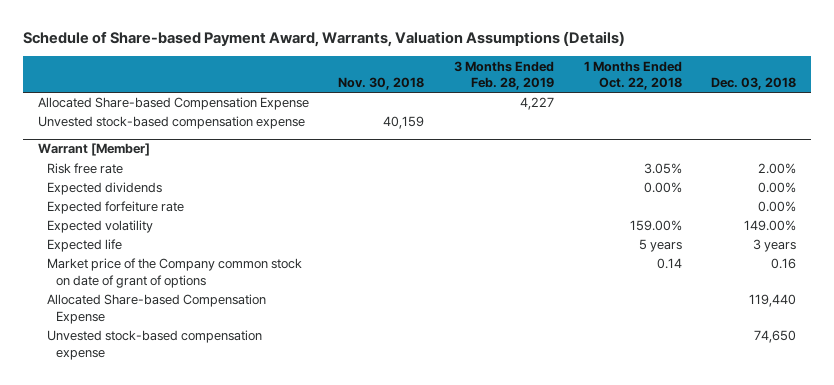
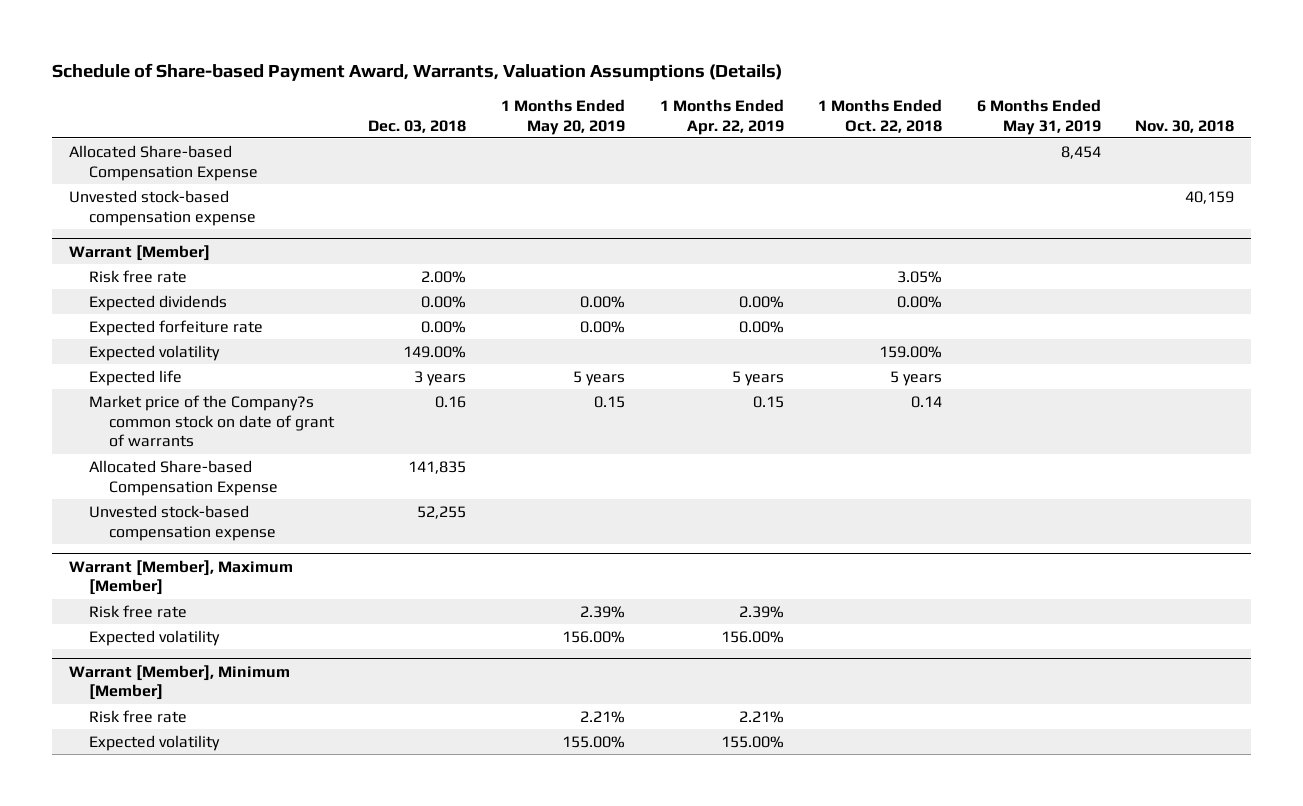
[454,60,555,90] 3 Months Ended Feb. 28, 2019 -> none
none -> [500,98,625,135] 1 Months Ended May 20, 2019
none -> [659,98,784,135] 1 Months Ended Apr. 22, 2019
none -> [976,98,1101,135] 6 Months Ended May 31, 2019
[46,258,302,288] Market price of the Company common stock on date of grant of options -> [88,394,335,448] Market price of the Company?s common stock on date of grant of warrants
[749,294,797,308] 119,440 -> [408,460,467,474] 141,835
[754,330,797,344] 74,650 -> [417,505,467,519] 52,255
none -> [69,559,294,596] Warrant [Member], Maximum [Member]
none -> [88,604,187,618] Risk free rate
none -> [88,629,220,646] Expected volatility
none -> [69,664,291,701] Warrant [Member], Minimum [Member]
none -> [88,709,187,723] Risk free rate
none -> [88,734,220,751] Expected volatility

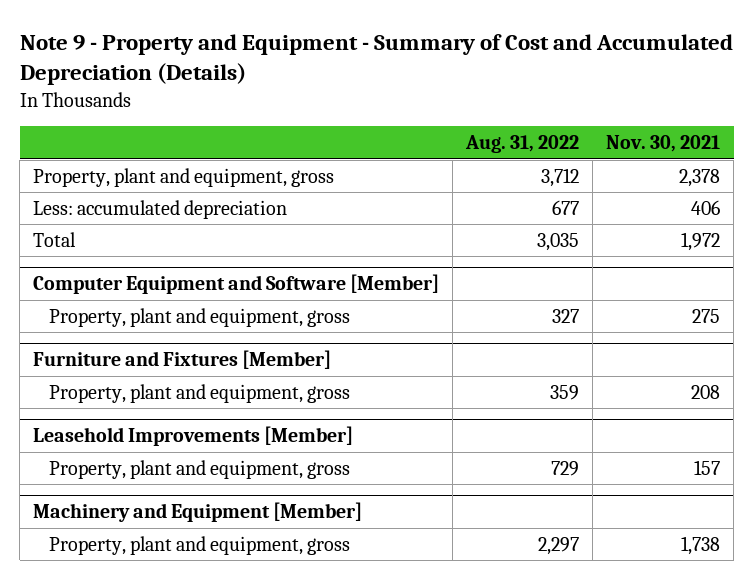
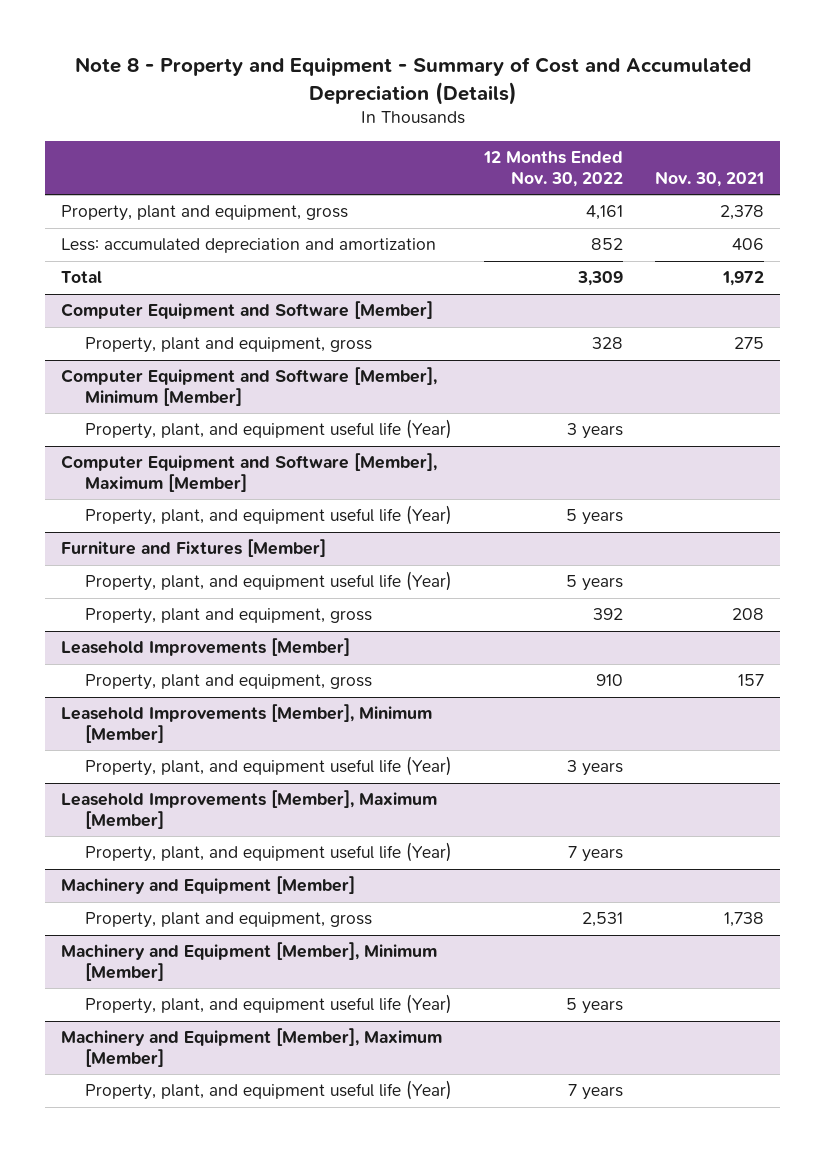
[19,34,733,86] Note 9 - Property and Equipment - Summary of Cost and Accumulated Depreciation (Details) -> [74,57,751,105] Note 8 - Property and Equipment - Summary of Cost and Accumulated Depreciation (Details)
[465,135,580,154] Aug. 31, 2022 -> none
none -> [483,151,624,187] 12 Months Ended Nov. 30, 2022
[33,199,288,219] Less: accumulated depreciation -> [60,238,436,254] Less: accumulated depreciation and amortization
none -> [60,367,437,406] Computer Equipment and Software [Member], Minimum [Member]
none -> [85,419,453,440] Property, plant, and equipment useful life (Year)
none -> [60,453,437,492] Computer Equipment and Software [Member], Maximum [Member]
none -> [85,505,453,526] Property, plant, and equipment useful life (Year)
none -> [85,571,453,592] Property, plant, and equipment useful life (Year)
none -> [60,704,432,743] Leasehold Improvements [Member], Minimum [Member]
none -> [85,756,453,777] Property, plant, and equipment useful life (Year)
none -> [60,790,437,829] Leasehold Improvements [Member], Maximum [Member]
none -> [85,842,453,863] Property, plant, and equipment useful life (Year)
none -> [60,942,437,981] Machinery and Equipment [Member], Minimum [Member]
none -> [85,994,453,1015] Property, plant, and equipment useful life (Year)
none -> [60,1028,442,1067] Machinery and Equipment [Member], Maximum [Member]
none -> [85,1080,453,1101] Property, plant, and equipment useful life (Year)

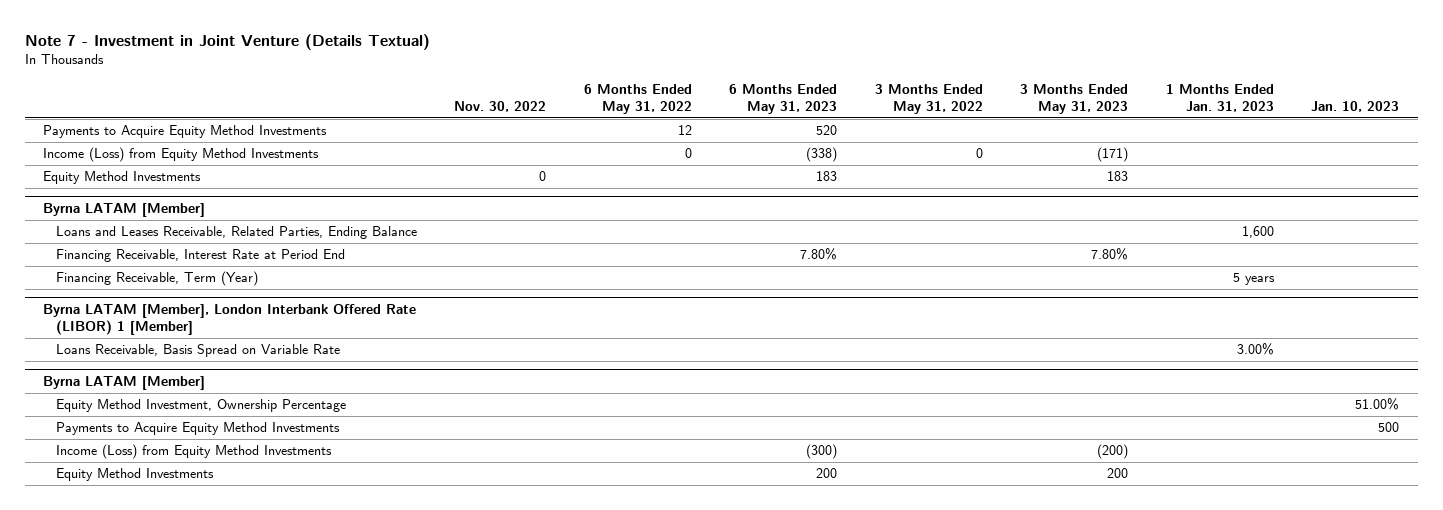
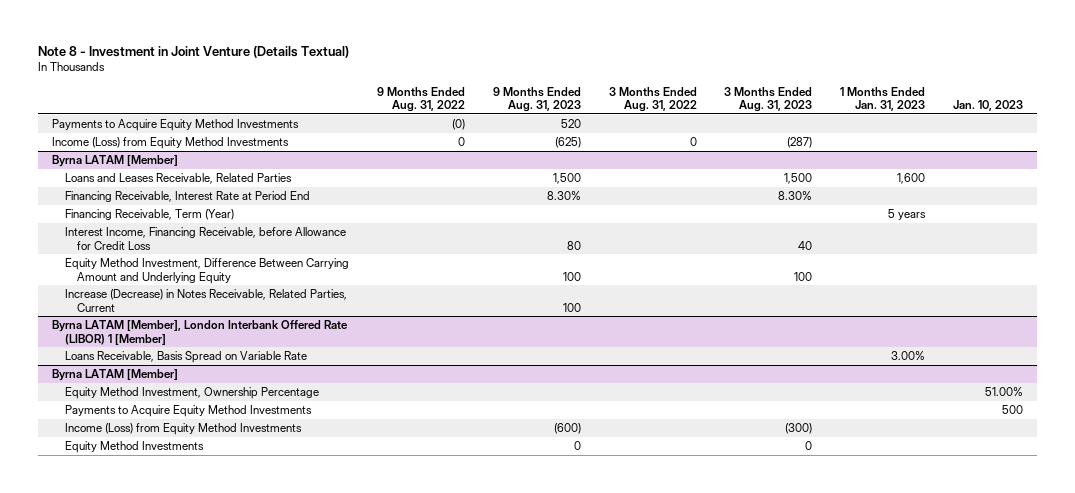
[24,33,430,50] Note 7 - Investment in Joint Venture (Details Textual) -> [38,45,350,58] Note 8 - Investment in Joint Venture (Details Textual)
[454,100,547,112] Nov. 30, 2022 -> none
[583,83,692,114] 6 Months Ended May 31, 2022 -> none
[729,83,838,114] 6 Months Ended May 31, 2023 -> none
[874,83,983,114] 3 Months Ended May 31, 2022 -> none
[1020,83,1129,114] 3 Months Ended May 31, 2023 -> none
none -> [376,86,465,113] 9 Months Ended Aug. 31, 2022
none -> [492,86,581,113] 9 Months Ended Aug. 31, 2023
none -> [608,86,697,113] 3 Months Ended Aug. 31, 2022
none -> [724,86,813,113] 3 Months Ended Aug. 31, 2023
[43,171,202,185] Equity Method Investments -> none
[55,226,417,240] Loans and Leases Receivable, Related Parties, Ending Balance -> [64,172,292,184] Loans and Leases Receivable, Related Parties
none -> [64,226,346,250] Interest Income, Financing Receivable, before Allowance for Credit Loss
none -> [64,257,349,284] Equity Method Investment, Difference Between Carrying Amount and Underlying Equity
none -> [64,288,347,312] Increase (Decrease) in Notes Receivable, Related Parties, Current

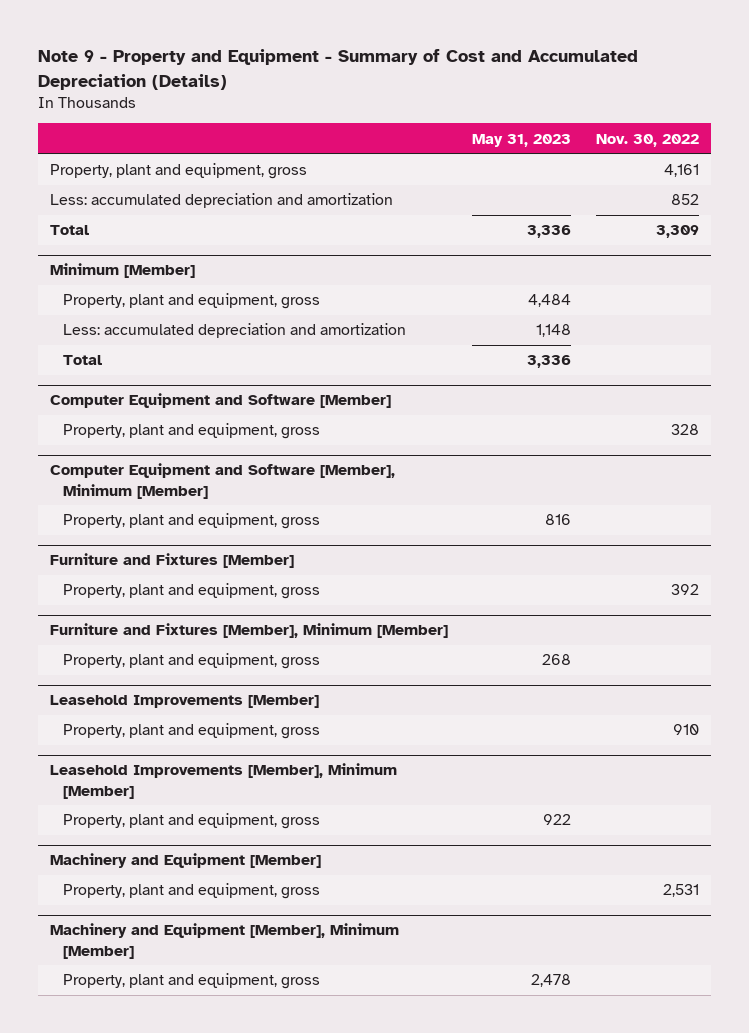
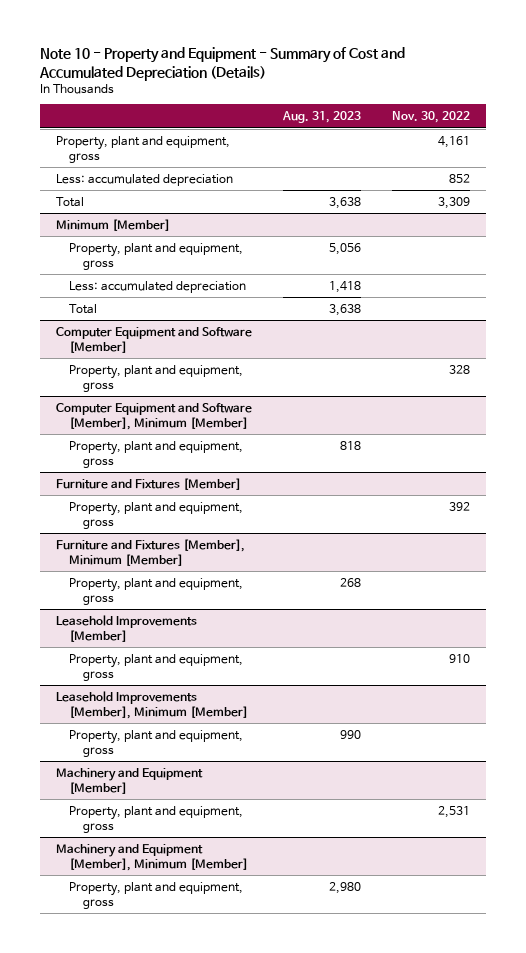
[37,49,638,90] Note 9 - Property and Equipment - Summary of Cost and Accumulated Depreciation (Details) -> [38,47,405,81] Note 10 - Property and Equipment - Summary of Cost and Accumulated Depreciation (Details)
[472,133,572,147] May 31, 2023 -> none
none -> [281,111,361,124] Aug. 31, 2023
[49,193,393,209] Less: accumulated depreciation and amortization -> [55,173,233,186] Less: accumulated depreciation
[62,323,406,339] Less: accumulated depreciation and amortization -> [69,280,247,293] Less: accumulated depreciation

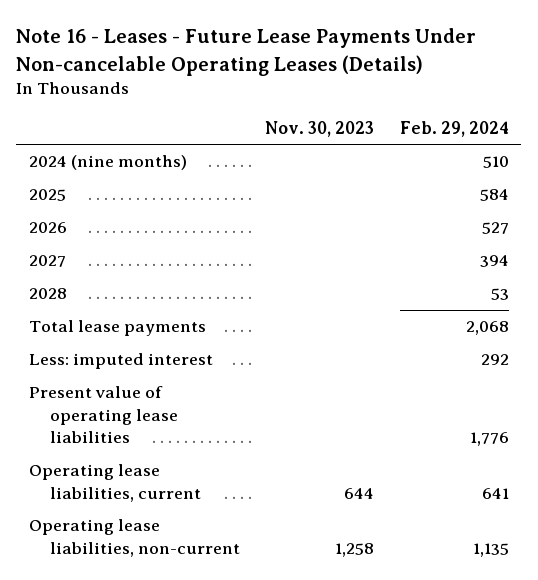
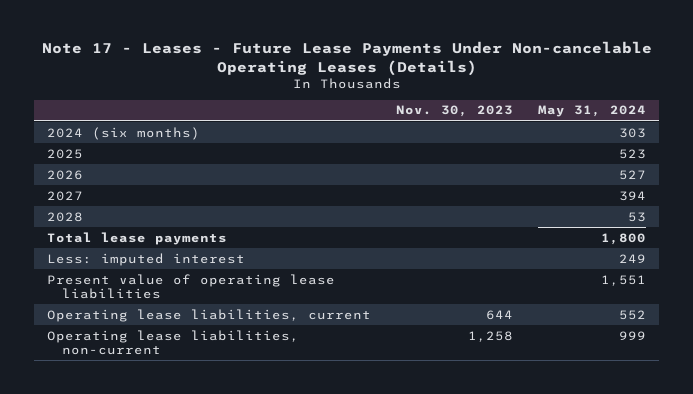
[16,28,477,76] Note 16 - Leases - Future Lease Payments Under Non-cancelable Operating Leases (Details) -> [41,40,652,76] Note 17 - Leases - Future Lease Payments Under Non-cancelable Operating Leases (Details)
[399,121,509,138] Feb. 29, 2024 -> none
none -> [538,105,647,118] May 31, 2024
[28,155,187,171] 2024 (nine months) -> [46,126,200,140] 2024 (six months)

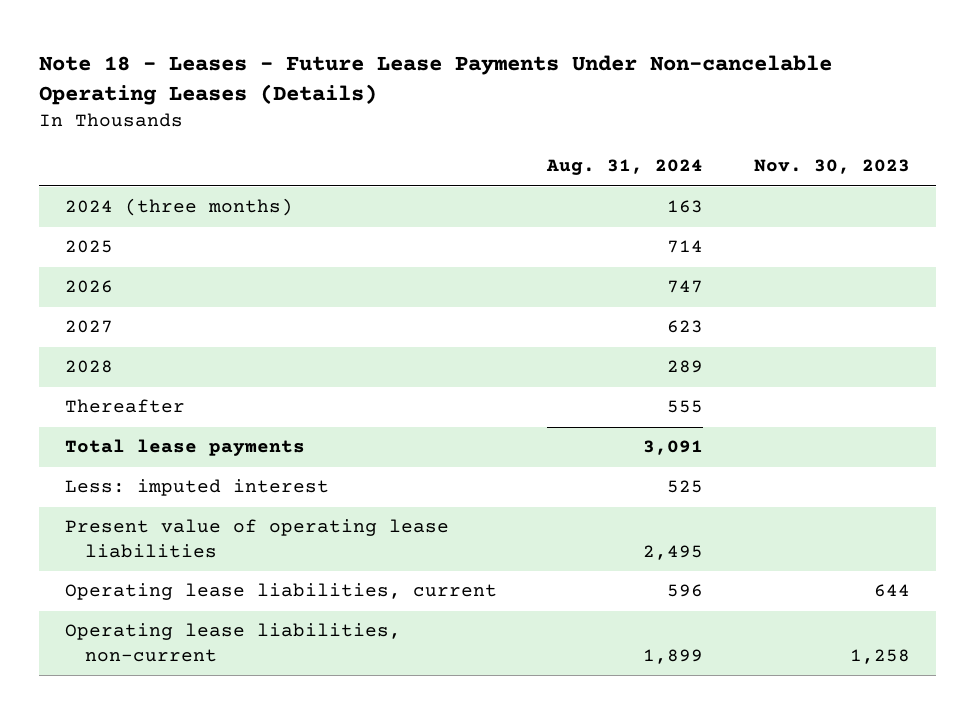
[41,40,652,76] Note 17 - Leases - Future Lease Payments Under Non-cancelable Operating Leases (Details) -> [39,54,833,106] Note 18 - Leases - Future Lease Payments Under Non-cancelable Operating Leases (Details)
[538,105,647,118] May 31, 2024 -> none
none -> [546,159,704,176] Aug. 31, 2024
[46,126,200,140] 2024 (six months) -> [64,198,293,217] 2024 (three months)
none -> [64,399,185,414] Thereafter

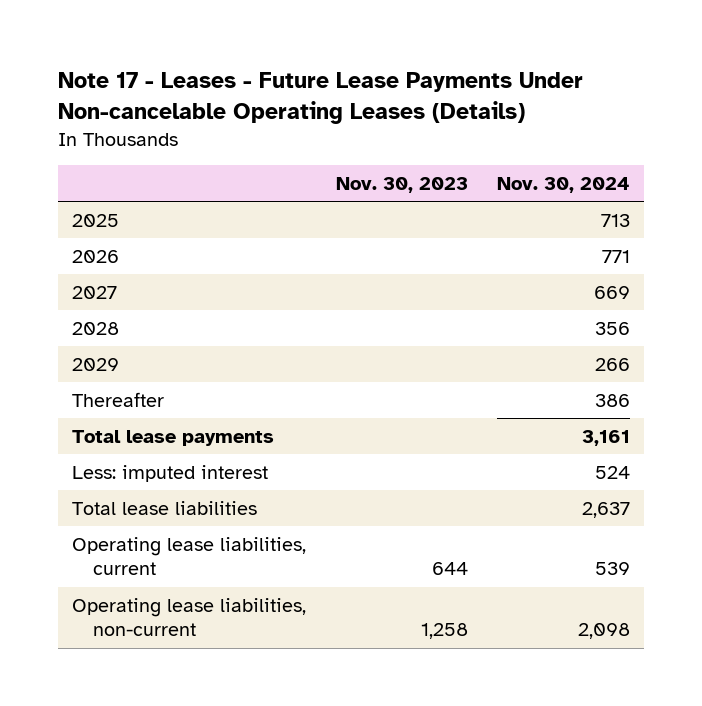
[39,54,833,106] Note 18 - Leases - Future Lease Payments Under Non-cancelable Operating Leases (Details) -> [57,72,583,124] Note 17 - Leases - Future Lease Payments Under Non-cancelable Operating Leases (Details)
[546,159,704,176] Aug. 31, 2024 -> none
none -> [496,177,630,194] Nov. 30, 2024
[64,198,293,217] 2024 (three months) -> none
none -> [72,357,120,371] 2029
[64,519,449,558] Present value of operating lease liabilities -> [72,500,258,515] Total lease liabilities

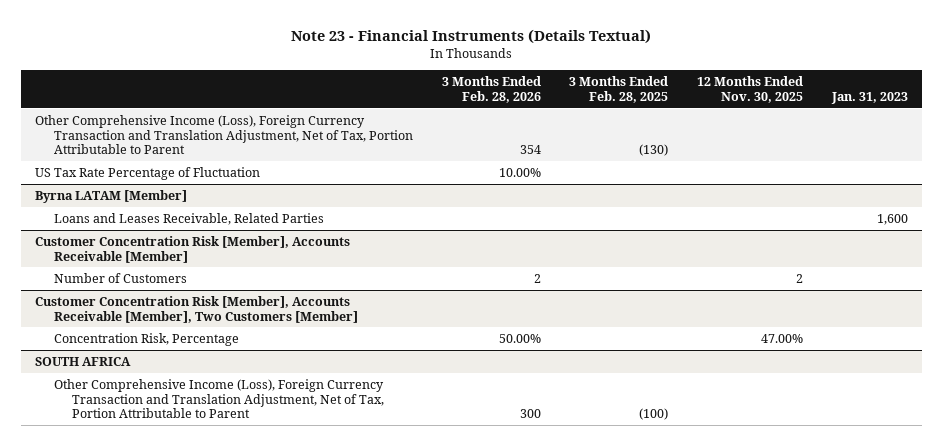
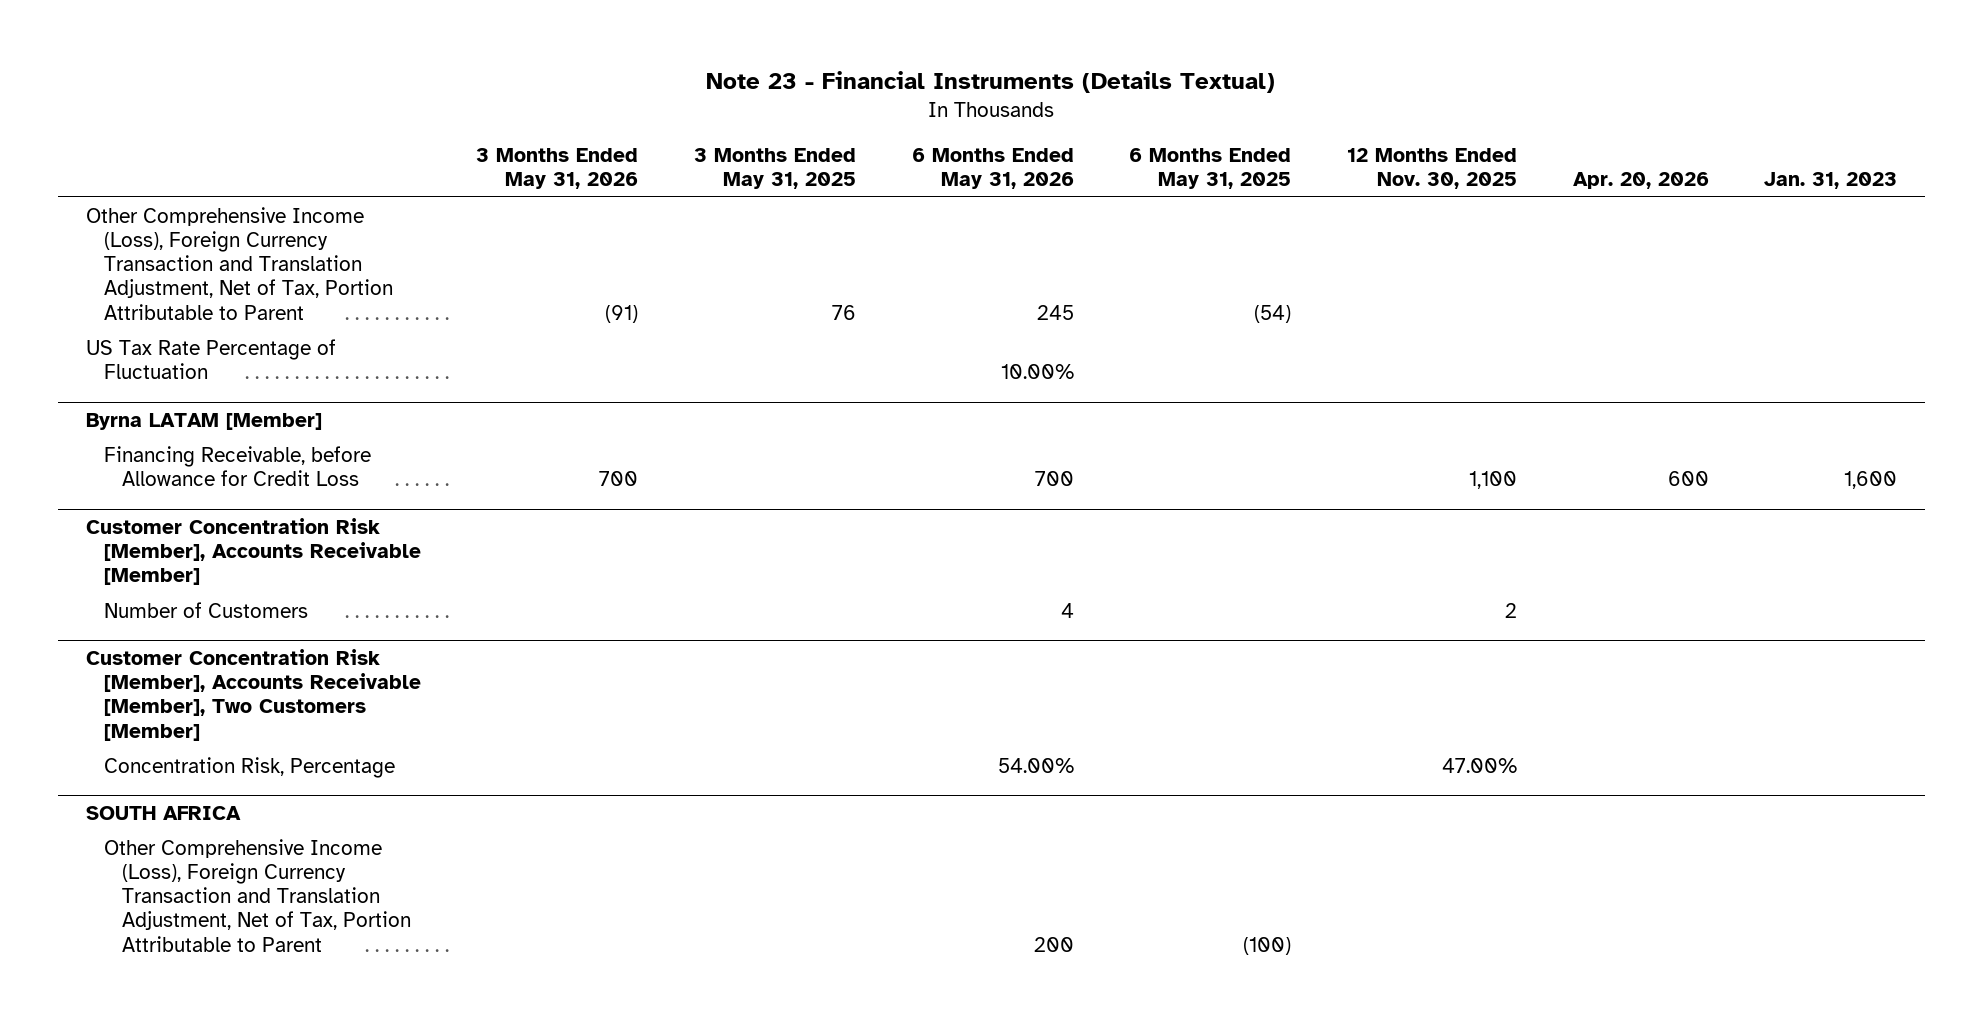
[441,76,541,103] 3 Months Ended Feb. 28, 2026 -> none
[569,76,669,103] 3 Months Ended Feb. 28, 2025 -> none
none -> [476,147,639,190] 3 Months Ended May 31, 2026
none -> [694,147,857,190] 3 Months Ended May 31, 2025
none -> [911,147,1074,190] 6 Months Ended May 31, 2026
none -> [1129,147,1292,190] 6 Months Ended May 31, 2025
none -> [1572,172,1709,190] Apr. 20, 2026
[53,212,324,225] Loans and Leases Receivable, Related Parties -> none
none -> [103,445,371,486] Financing Receivable, before Allowance for Credit Loss

